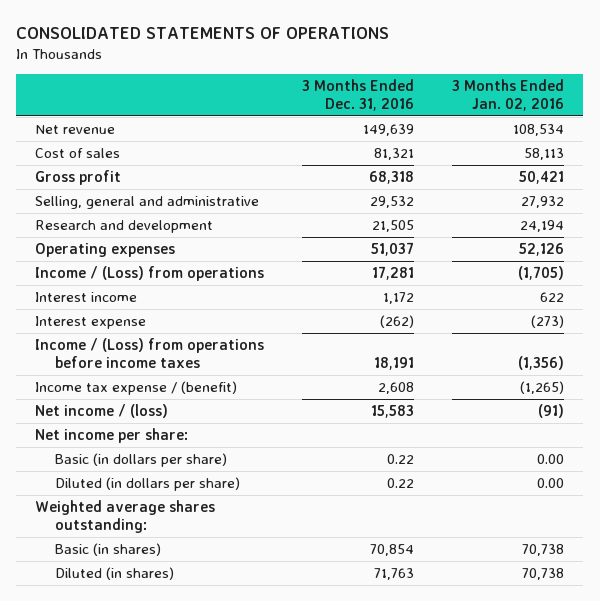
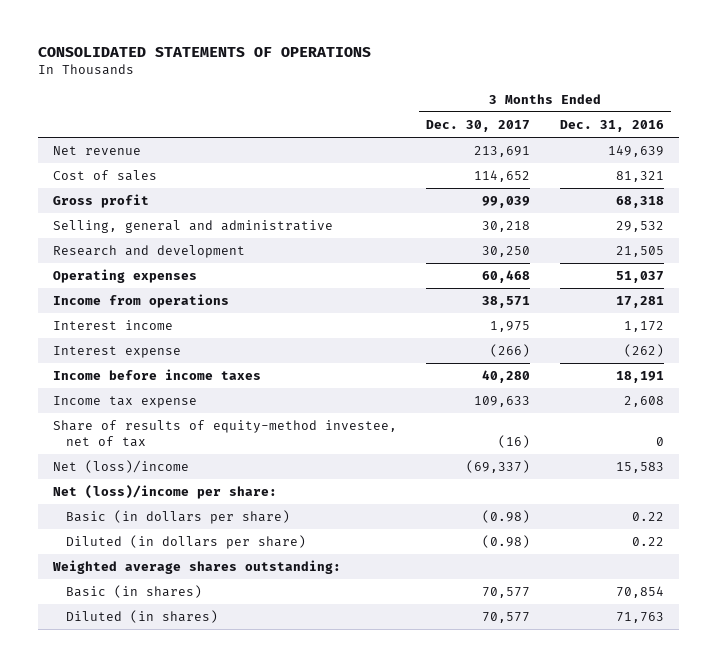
[452,79,565,111] 3 Months Ended Jan. 02, 2016 -> none
none -> [426,119,531,132] Dec. 30, 2017
[35,265,265,281] Income / (Loss) from operations -> [52,293,229,308] Income from operations
[35,337,265,368] Income / (Loss) from operations before income taxes -> [52,368,261,380] Income before income taxes
[35,380,238,395] Income tax expense / (benefit) -> [52,395,197,408] Income tax expense
none -> [52,419,397,447] Share of results of equity-method investee, net of tax
[35,403,169,418] Net income / (loss) -> [52,459,189,473] Net (loss)/income
[35,427,189,443] Net income per share: -> [52,484,277,499] Net (loss)/income per share:

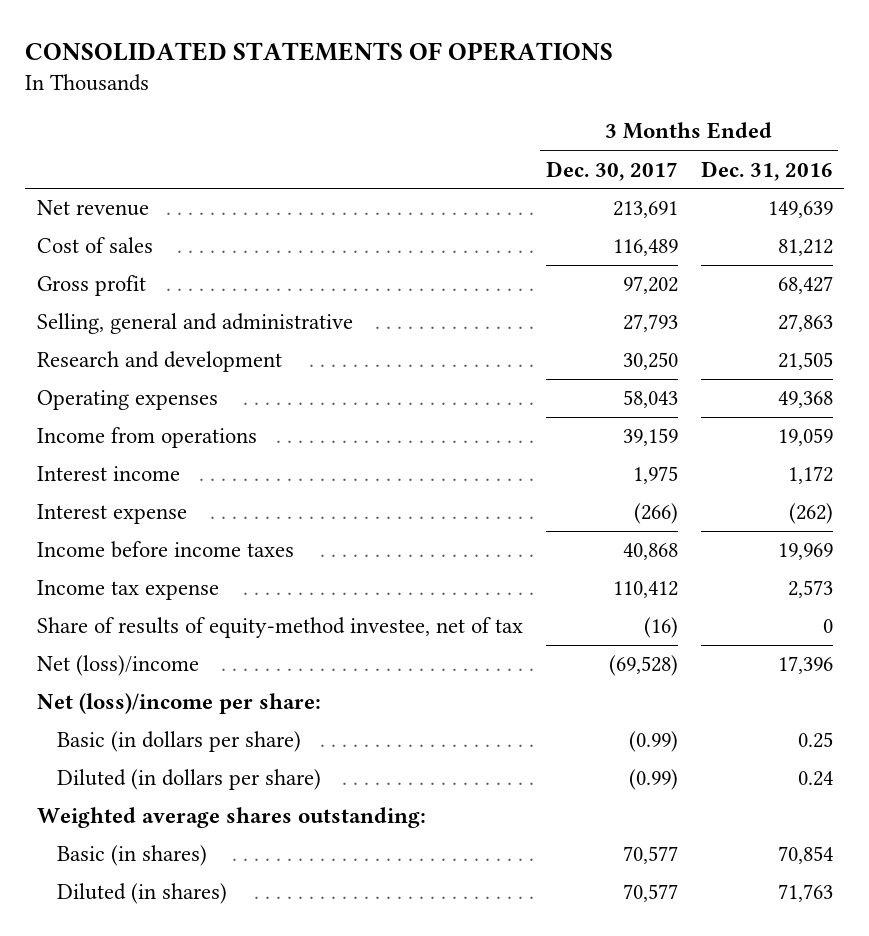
[474,169,531,182] 114,652 -> [612,239,678,257] 116,489
[615,170,664,182] 81,321 -> [777,239,833,257] 81,212
[482,195,531,208] 99,039 -> [622,276,678,295] 97,202
[615,195,664,208] 68,318 -> [777,276,833,295] 68,427
[482,220,531,232] 30,218 -> [622,314,678,333] 27,793
[615,220,664,232] 29,532 -> [777,314,833,333] 27,863
[482,269,531,283] 60,468 -> [622,390,678,409] 58,043
[615,270,664,283] 51,037 -> [777,391,833,409] 49,368
[482,295,531,308] 38,571 -> [622,428,678,447] 39,159
[615,295,664,308] 17,281 -> [777,428,833,447] 19,059
[482,369,531,383] 40,280 -> [622,543,678,561] 40,868
[615,370,664,383] 18,191 -> [777,543,833,561] 19,969
[474,395,531,407] 109,633 -> [612,581,678,599] 110,412
[623,395,664,407] 2,608 -> [787,580,833,599] 2,573
[466,459,531,473] (69,337) -> [608,655,678,677] (69,528)
[615,461,664,473] 15,583 -> [777,656,833,675] 17,396
[482,509,531,523] (0.98) -> [628,731,678,753] (0.99)
[631,511,664,521] 0.22 -> [797,732,833,749] 0.25
[482,534,531,548] (0.98) -> [628,769,678,791] (0.99)
[631,536,664,546] 0.22 -> [797,771,833,787] 0.24

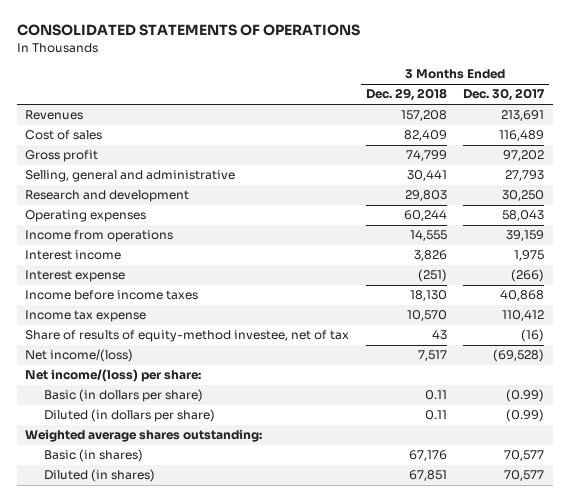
[700,160,833,181] Dec. 31, 2016 -> none
none -> [365,88,447,102] Dec. 29, 2018
[36,200,149,217] Net revenue -> [24,110,83,121] Revenues
[36,655,199,677] Net (loss)/income -> [24,349,133,363] Net income/(loss)
[36,693,321,715] Net (loss)/income per share: -> [24,369,201,383] Net income/(loss) per share:

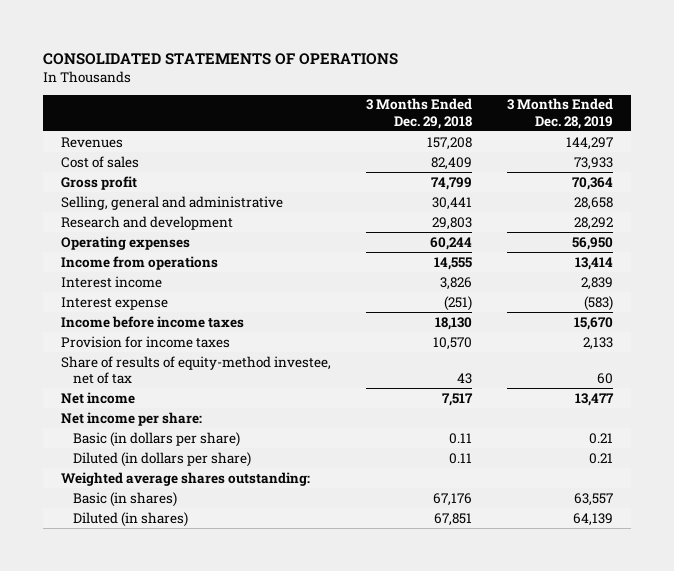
[463,88,546,102] Dec. 30, 2017 -> none
none -> [507,98,614,129] 3 Months Ended Dec. 28, 2019
[24,310,146,323] Income tax expense -> [60,335,230,348] Provision for income taxes
[24,349,133,363] Net income/(loss) -> [60,391,135,404] Net income
[24,369,201,383] Net income/(loss) per share: -> [60,411,202,426] Net income per share:

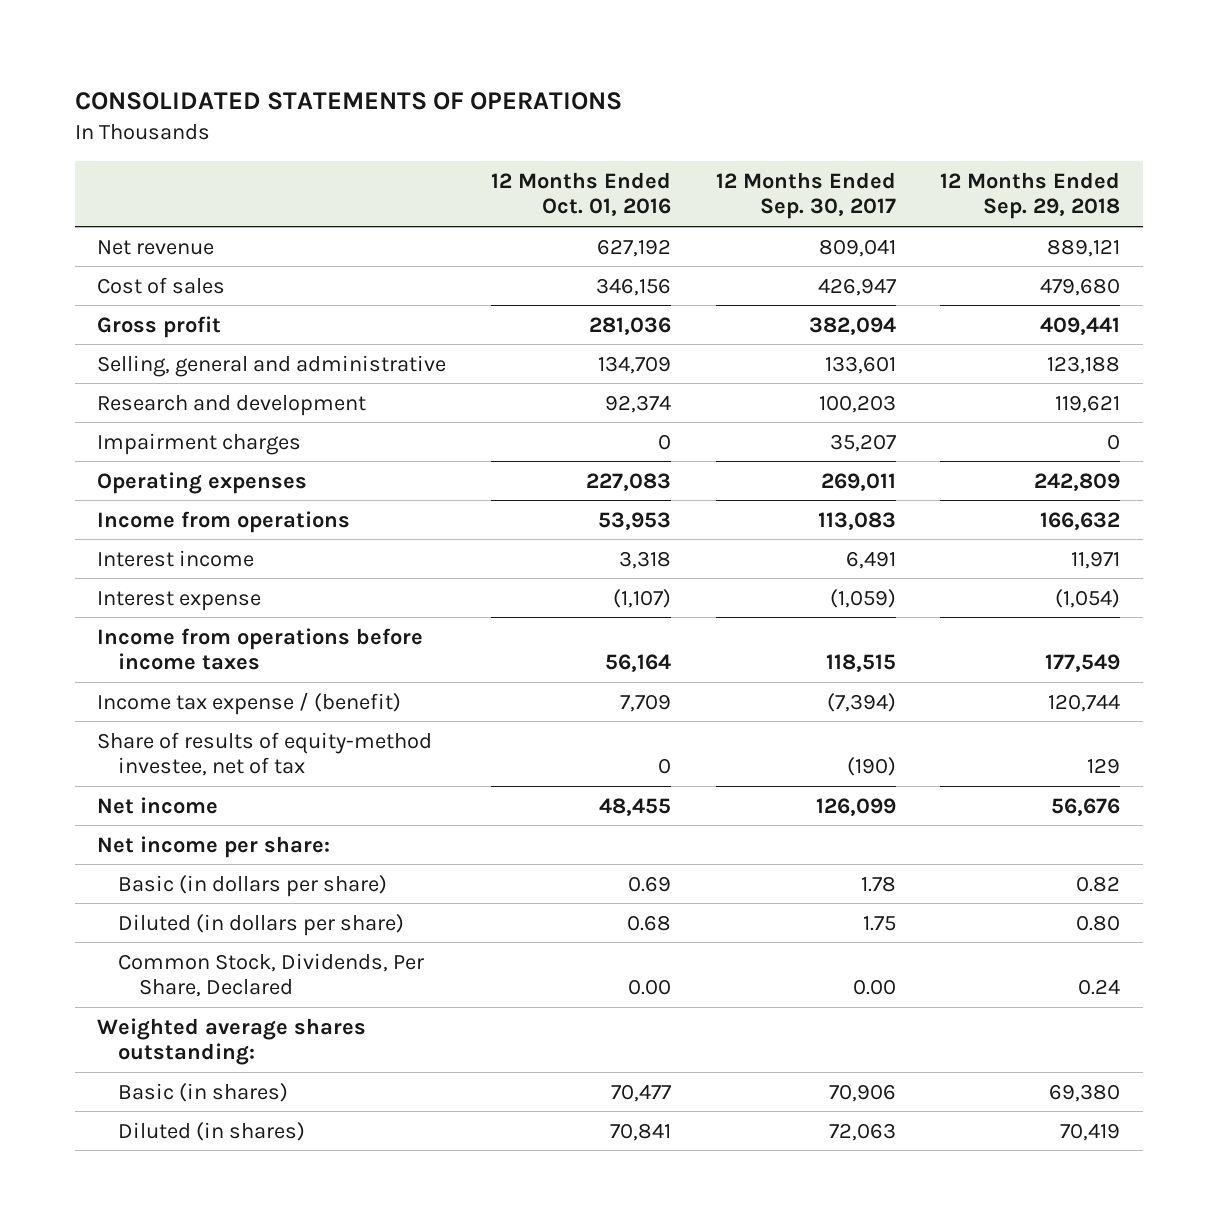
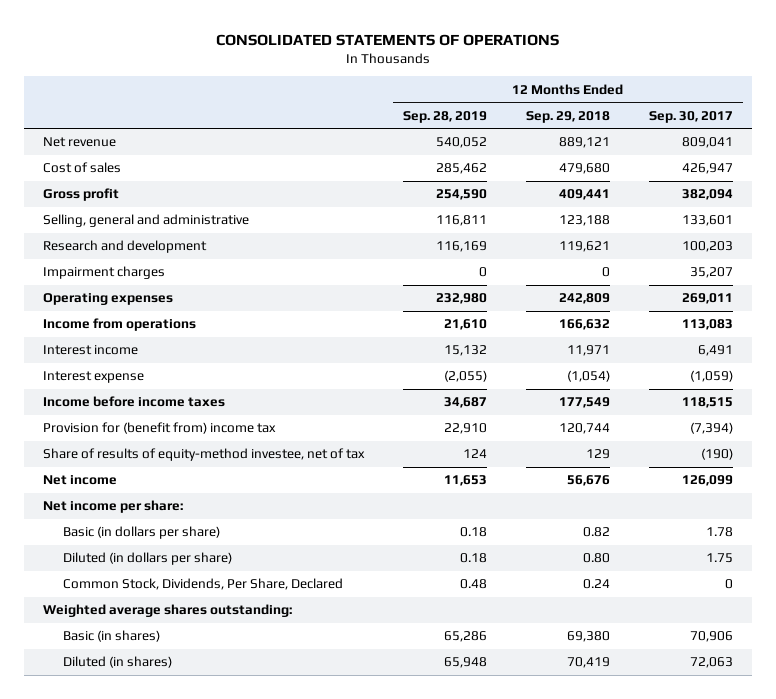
[491,171,672,217] 12 Months Ended Oct. 01, 2016 -> none
none -> [403,110,488,123] Sep. 28, 2019
[97,627,424,671] Income from operations before income taxes -> [43,396,226,408] Income before income taxes
[97,691,402,715] Income tax expense / (benefit) -> [43,422,277,435] Provision for (benefit from) income tax
[852,979,896,996] 0.00 -> [724,579,733,590] 0

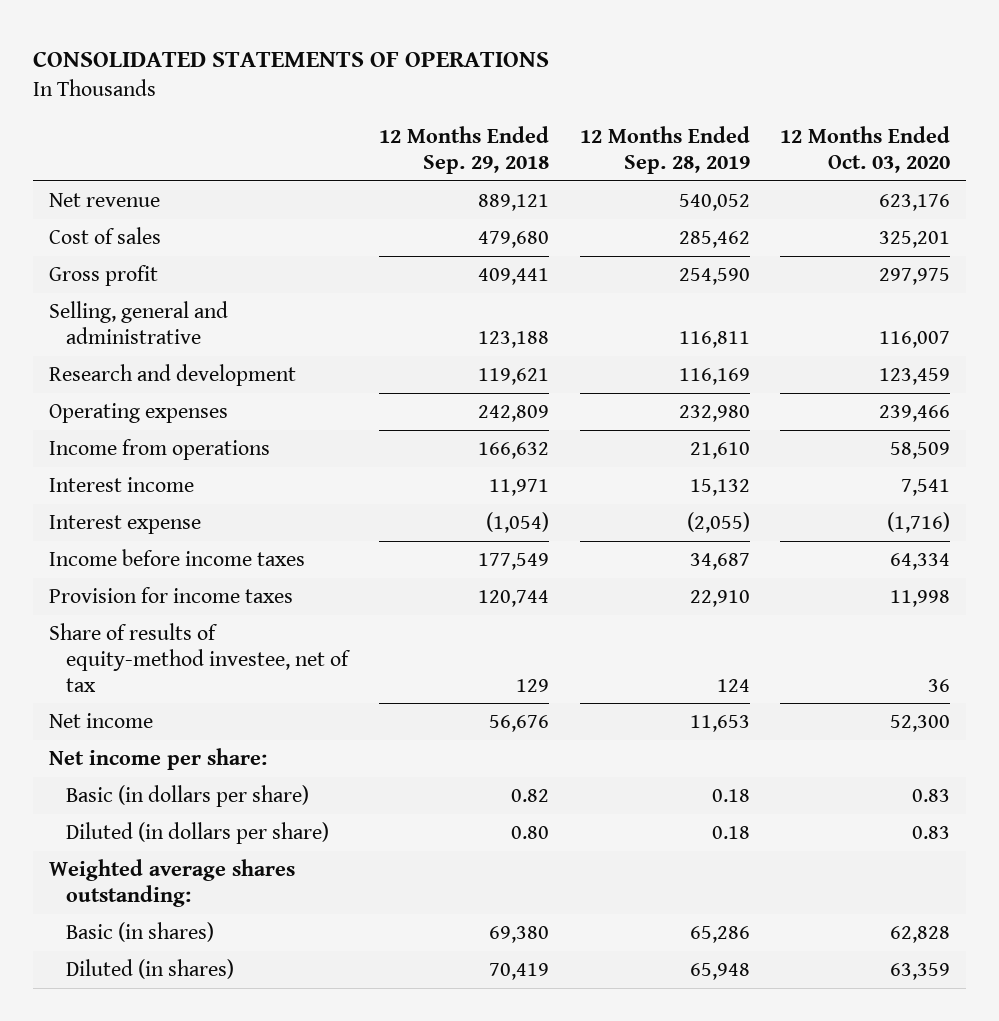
[648,110,733,123] Sep. 30, 2017 -> none
none -> [780,126,951,173] 12 Months Ended Oct. 03, 2020
[43,266,166,280] Impairment charges -> none
[43,422,277,435] Provision for (benefit from) income tax -> [48,587,293,604] Provision for income taxes
[62,578,343,591] Common Stock, Dividends, Per Share, Declared -> none

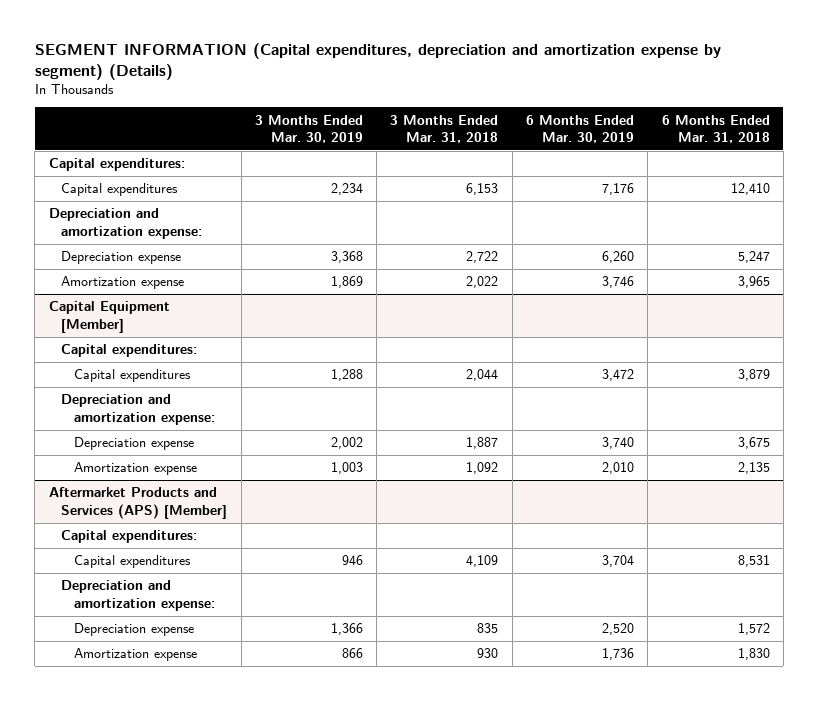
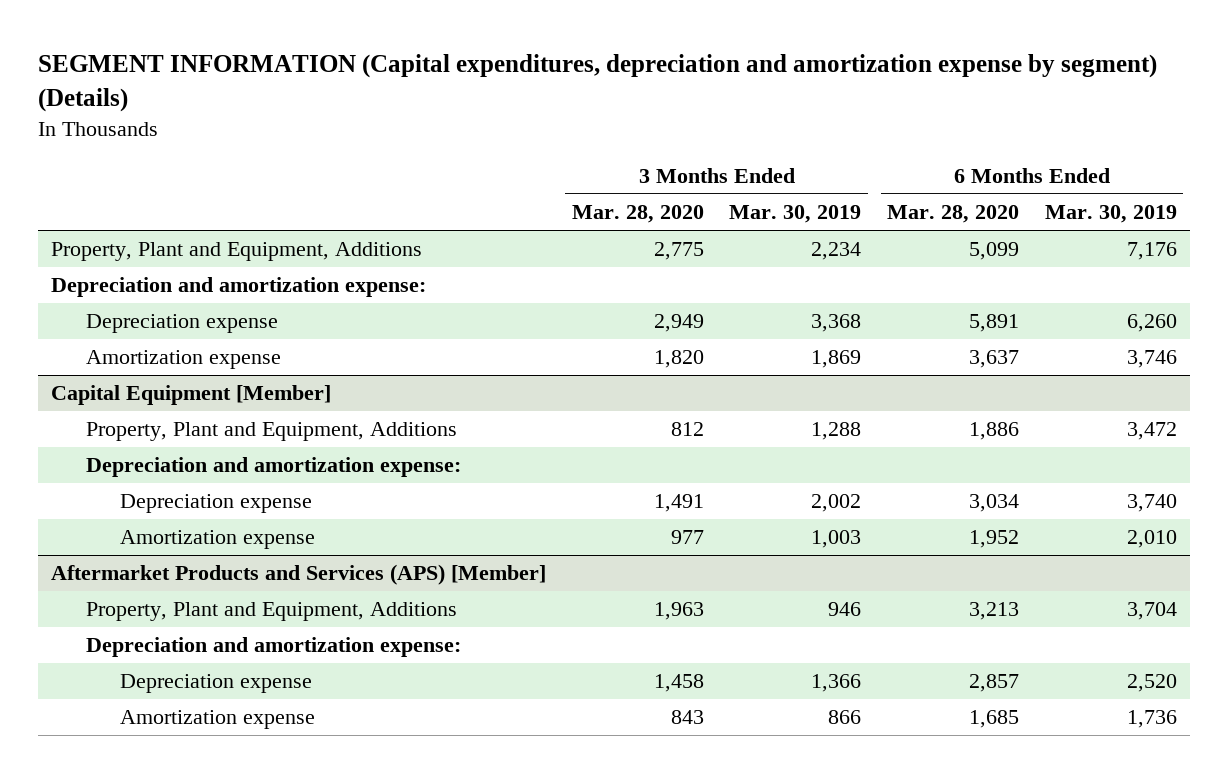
[390,114,499,143] 3 Months Ended Mar. 31, 2018 -> none
[661,114,770,143] 6 Months Ended Mar. 31, 2018 -> none
none -> [571,205,704,224] Mar. 28, 2020
none -> [887,205,1020,224] Mar. 28, 2020
[48,158,185,172] Capital expenditures: -> none
[61,183,179,197] Capital expenditures -> [50,242,422,262] Property, Plant and Equipment, Additions
[61,344,198,358] Capital expenditures: -> none
[73,369,191,383] Capital expenditures -> [85,422,457,442] Property, Plant and Equipment, Additions
[61,530,198,544] Capital expenditures: -> none
[73,555,191,569] Capital expenditures -> [85,602,457,622] Property, Plant and Equipment, Additions

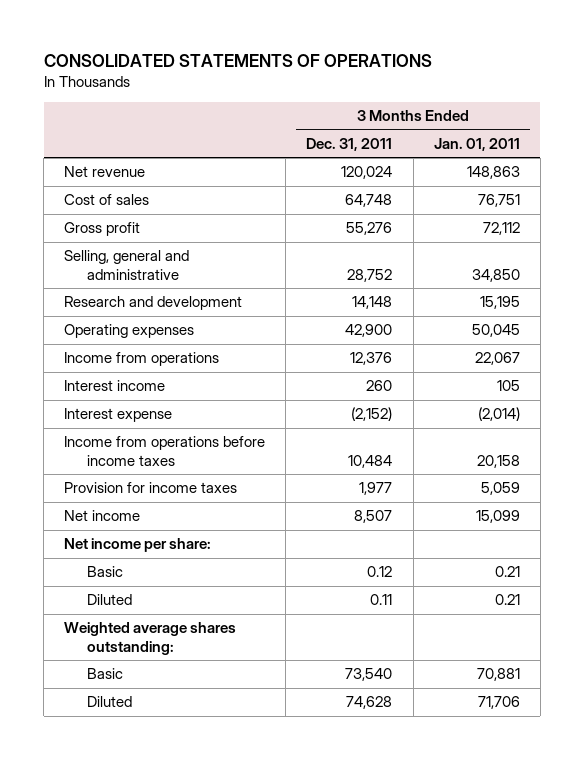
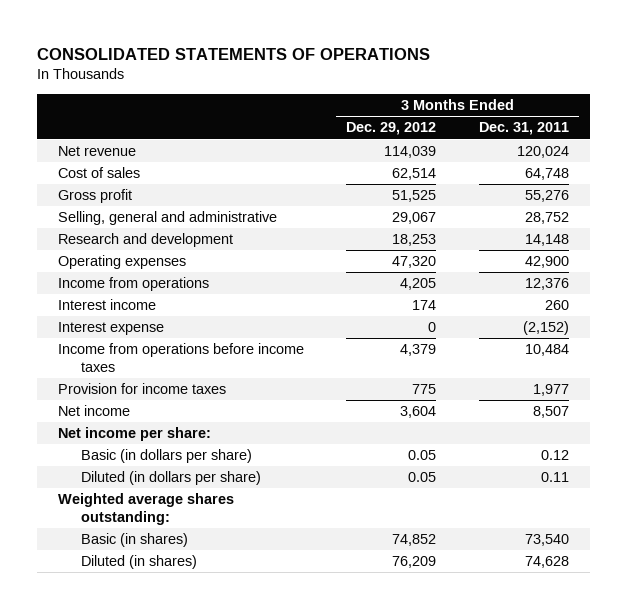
[433,137,520,151] Jan. 01, 2011 -> none
none -> [346,122,437,136] Dec. 29, 2012
[86,566,123,578] Basic -> [80,449,252,464] Basic (in dollars per share)
[86,594,132,606] Diluted -> [80,471,261,486] Diluted (in dollars per share)
[86,668,123,680] Basic -> [80,533,188,548] Basic (in shares)
[86,696,132,708] Diluted -> [80,555,197,570] Diluted (in shares)

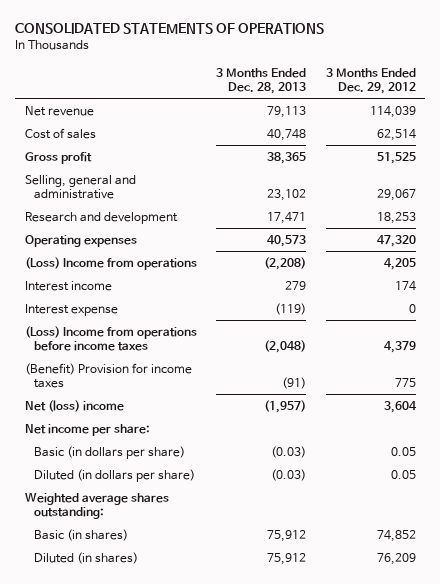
[478,122,569,136] Dec. 31, 2011 -> none
none -> [216,67,307,95] 3 Months Ended Dec. 28, 2013
[58,277,210,292] Income from operations -> [24,256,197,270] (Loss) Income from operations
[58,343,305,372] Income from operations before income taxes -> [24,325,197,352] (Loss) Income from operations before income taxes
[58,383,227,395] Provision for income taxes -> [24,362,192,389] (Benefit) Provision for income taxes
[58,405,131,417] Net income -> [24,399,124,412] Net (loss) income

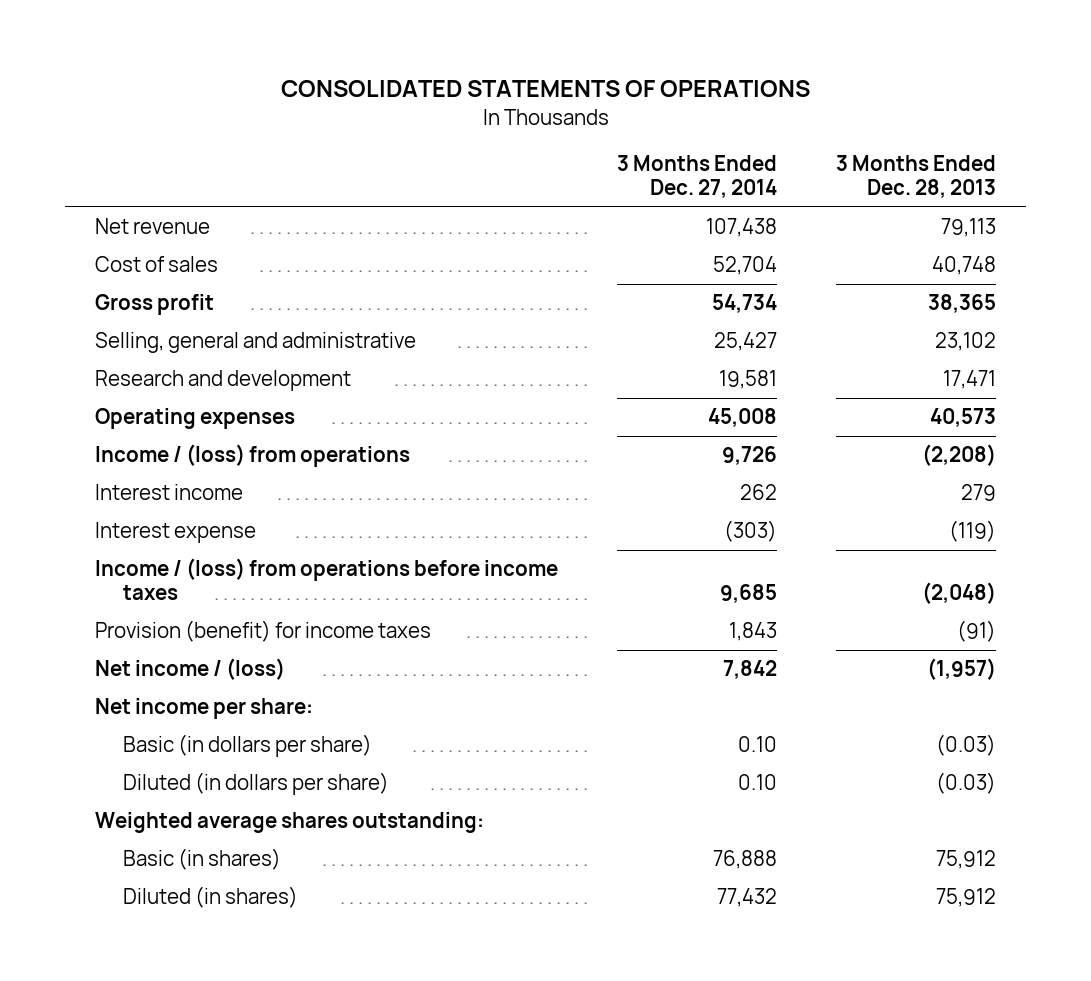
[325,67,416,95] 3 Months Ended Dec. 29, 2012 -> none
none -> [617,155,778,199] 3 Months Ended Dec. 27, 2014
[24,256,197,270] (Loss) Income from operations -> [95,444,411,468] Income / (loss) from operations
[24,325,197,352] (Loss) Income from operations before income taxes -> [95,558,559,601] Income / (loss) from operations before income taxes
[24,362,192,389] (Benefit) Provision for income taxes -> [95,620,432,643] Provision (benefit) for income taxes
[24,399,124,412] Net (loss) income -> [95,658,286,681] Net income / (loss)

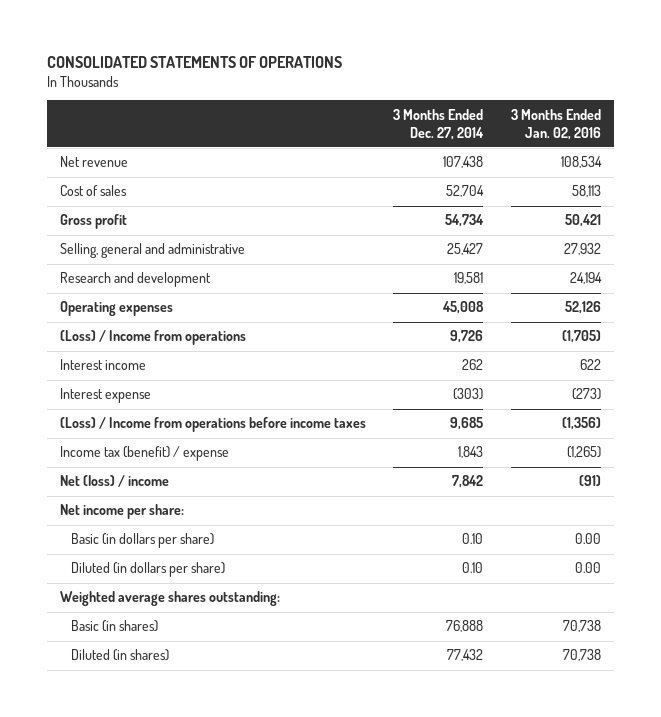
[836,155,997,199] 3 Months Ended Dec. 28, 2013 -> none
none -> [510,108,601,140] 3 Months Ended Jan. 02, 2016
[95,444,411,468] Income / (loss) from operations -> [60,330,247,346] (Loss) / Income from operations
[95,558,559,601] Income / (loss) from operations before income taxes -> [60,417,367,433] (Loss) / Income from operations before income taxes
[95,620,432,643] Provision (benefit) for income taxes -> [60,446,230,462] Income tax (benefit) / expense
[95,658,286,681] Net income / (loss) -> [60,475,170,488] Net (loss) / income

